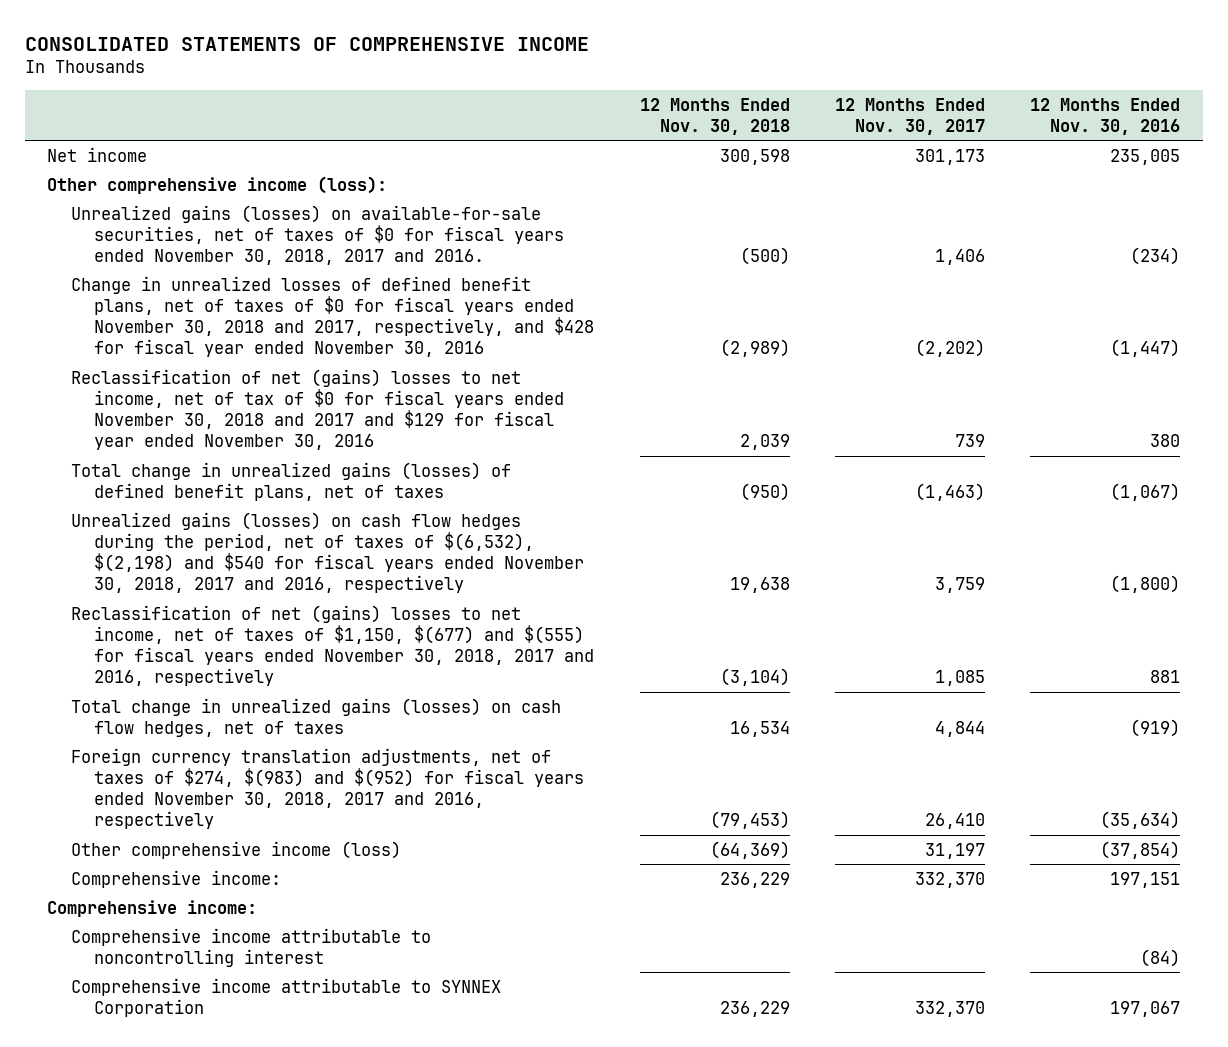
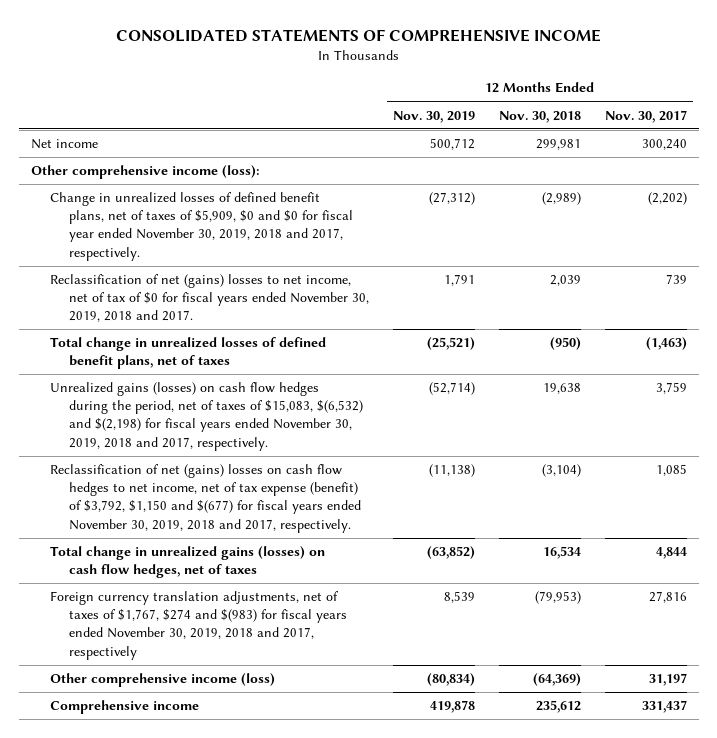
[1030,97,1181,136] 12 Months Ended Nov. 30, 2016 -> none
none -> [392,110,475,123] Nov. 30, 2019
[719,148,790,165] 300,598 -> [535,139,581,151] 299,981
[914,148,985,165] 301,173 -> [641,139,687,151] 300,240
[70,204,565,265] Unrealized gains (losses) on available-for-sale securities, net of taxes of $0 for fiscal years ended November 30, 2018, 2017 and 2016. -> none
[70,275,595,358] Change in unrealized losses of defined benefit plans, net of taxes of $0 for fiscal years ended November 30, 2018 and 2017, respectively, and $428 for fiscal year ended November 30, 2016 -> [49,192,353,261] Change in unrealized losses of defined benefit plans, net of taxes of $5,909, $0 and $0 for fiscal year ended November 30, 2019, 2018 and 2017, respectively.
[70,368,565,451] Reclassification of net (gains) losses to net income, net of tax of $0 for fiscal years ended November 30, 2018 and 2017 and $129 for fiscal year ended November 30, 2016 -> [49,274,369,323] Reclassification of net (gains) losses to net income, net of tax of $0 for fiscal years ended November 30, 2019, 2018 and 2017.
[70,461,511,501] Total change in unrealized gains (losses) of defined benefit plans, net of taxes -> [49,337,326,370] Total change in unrealized losses of defined benefit plans, net of taxes
[70,511,585,594] Unrealized gains (losses) on cash flow hedges during the period, net of taxes of $(6,532), $(2,198) and $540 for fiscal years ended November 30, 2018, 2017 and 2016, respectively -> [49,382,363,451] Unrealized gains (losses) on cash flow hedges during the period, net of taxes of $15,083, $(6,532) and $(2,198) for fiscal years ended November 30, 2019, 2018 and 2017, respectively.
[70,604,595,687] Reclassification of net (gains) losses to net income, net of taxes of $1,150, $(677) and $(555) for fiscal years ended November 30, 2018, 2017 and 2016, respectively -> [49,464,361,533] Reclassification of net (gains) losses on cash flow hedges to net income, net of tax expense (benefit) of $3,792, $1,150 and $(677) for fiscal years ended November 30, 2019, 2018 and 2017, respectively.
[70,747,585,830] Foreign currency translation adjustments, net of taxes of $274, $(983) and $(952) for fiscal years ended November 30, 2018, 2017 and 2016, respectively -> [49,591,347,660] Foreign currency translation adjustments, net of taxes of $1,767, $274 and $(983) for fiscal years ended November 30, 2019, 2018 and 2017, respectively
[709,811,790,830] (79,453) -> [534,591,581,605] (79,953)
[924,813,985,830] 26,410 -> [648,591,687,604] 27,816
[70,869,281,888] Comprehensive income: -> none
[47,899,258,917] Comprehensive income: -> none
[70,927,431,967] Comprehensive income attributable to noncontrolling interest -> none
[70,977,501,1017] Comprehensive income attributable to SYNNEX Corporation -> [49,700,199,715] Comprehensive income
[719,1000,790,1017] 236,229 -> [535,700,581,714] 235,612
[914,1000,985,1017] 332,370 -> [641,700,687,714] 331,437

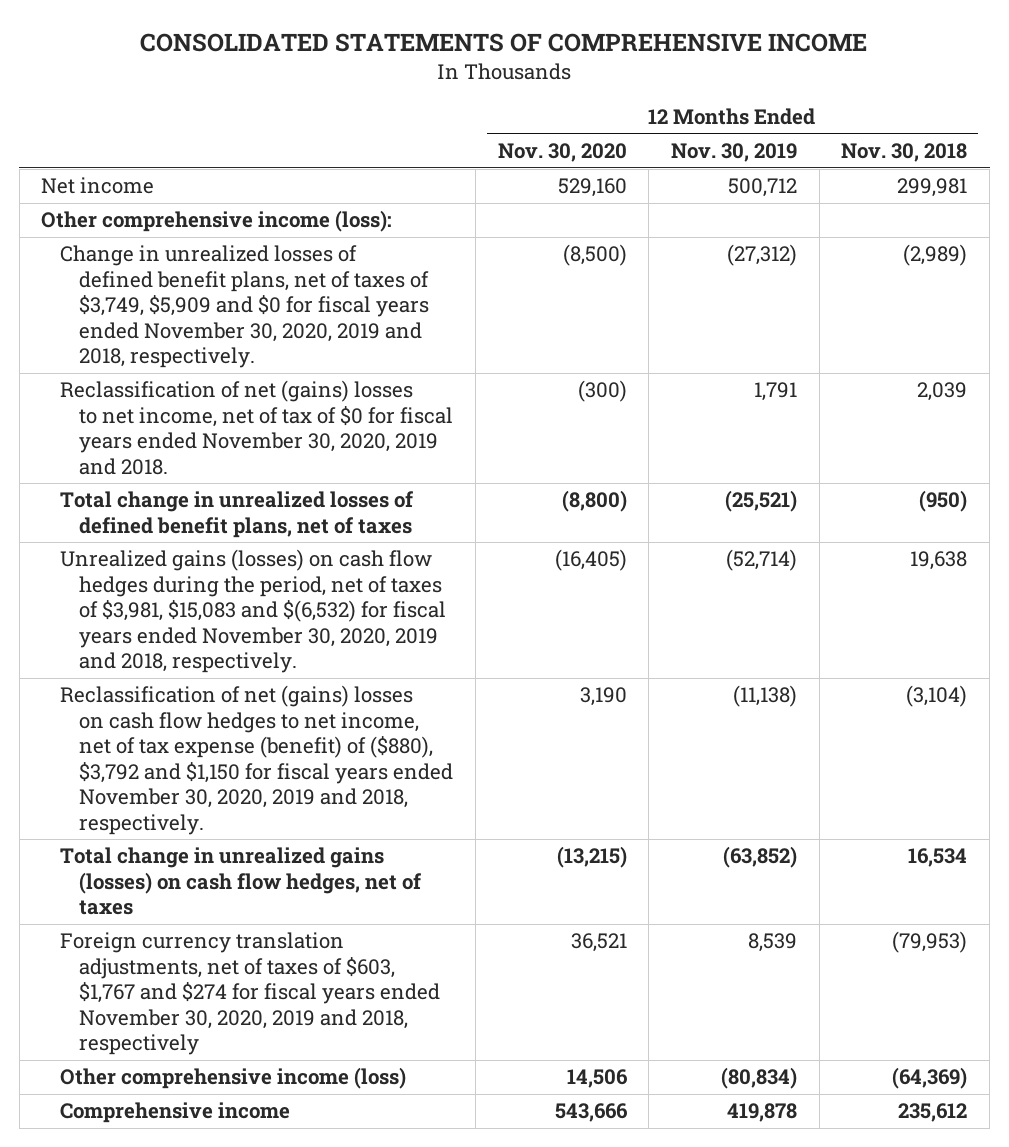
[604,109,687,123] Nov. 30, 2017 -> none
none -> [497,143,627,163] Nov. 30, 2020
[49,192,353,261] Change in unrealized losses of defined benefit plans, net of taxes of $5,909, $0 and $0 for fiscal year ended November 30, 2019, 2018 and 2017, respectively. -> [60,245,430,369] Change in unrealized losses of defined benefit plans, net of taxes of $3,749, $5,909 and $0 for fiscal years ended November 30, 2020, 2019 and 2018, respectively.
[49,274,369,323] Reclassification of net (gains) losses to net income, net of tax of $0 for fiscal years ended November 30, 2019, 2018 and 2017. -> [60,380,454,475] Reclassification of net (gains) losses to net income, net of tax of $0 for fiscal years ended November 30, 2020, 2019 and 2018.
[49,382,363,451] Unrealized gains (losses) on cash flow hedges during the period, net of taxes of $15,083, $(6,532) and $(2,198) for fiscal years ended November 30, 2019, 2018 and 2017, respectively. -> [60,549,447,674] Unrealized gains (losses) on cash flow hedges during the period, net of taxes of $3,981, $15,083 and $(6,532) for fiscal years ended November 30, 2020, 2019 and 2018, respectively.
[49,464,361,533] Reclassification of net (gains) losses on cash flow hedges to net income, net of tax expense (benefit) of $3,792, $1,150 and $(677) for fiscal years ended November 30, 2019, 2018 and 2017, respectively. -> [60,685,454,835] Reclassification of net (gains) losses on cash flow hedges to net income, net of tax expense (benefit) of ($880), $3,792 and $1,150 for fiscal years ended November 30, 2020, 2019 and 2018, respectively.
[49,591,347,660] Foreign currency translation adjustments, net of taxes of $1,767, $274 and $(983) for fiscal years ended November 30, 2019, 2018 and 2017, respectively -> [60,932,441,1056] Foreign currency translation adjustments, net of taxes of $603, $1,767 and $274 for fiscal years ended November 30, 2020, 2019 and 2018, respectively

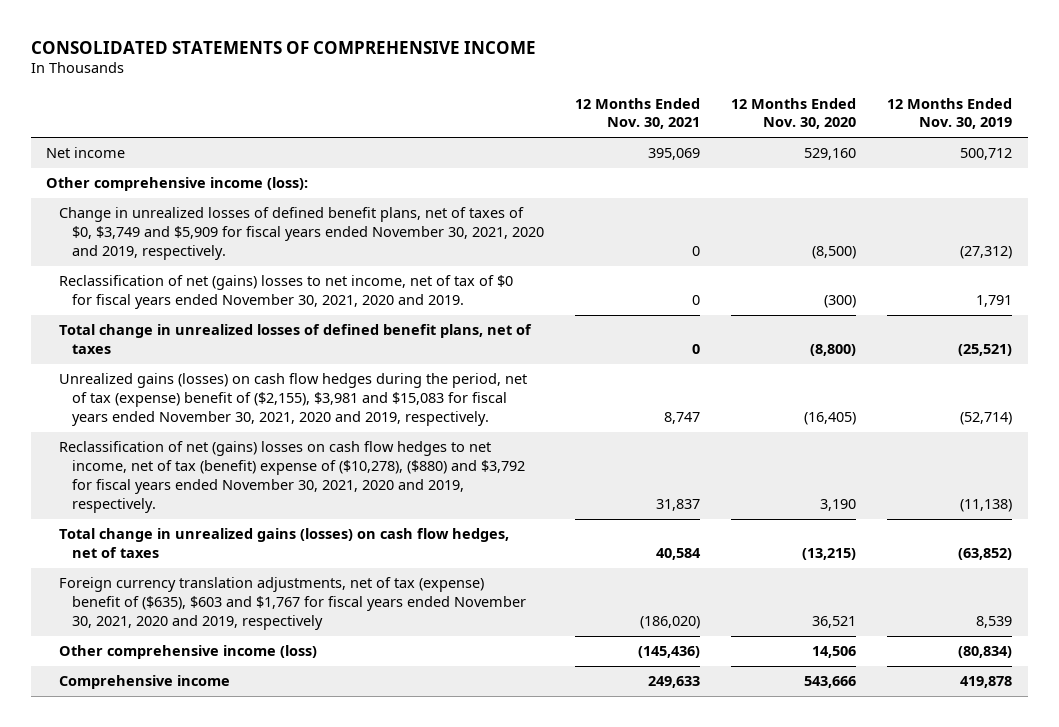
[841,143,968,163] Nov. 30, 2018 -> none
none -> [575,97,701,130] 12 Months Ended Nov. 30, 2021
[60,245,430,369] Change in unrealized losses of defined benefit plans, net of taxes of $3,749, $5,909 and $0 for fiscal years ended November 30, 2020, 2019 and 2018, respectively. -> [59,207,545,261] Change in unrealized losses of defined benefit plans, net of taxes of $0, $3,749 and $5,909 for fiscal years ended November 30, 2021, 2020 and 2019, respectively.
[60,380,454,475] Reclassification of net (gains) losses to net income, net of tax of $0 for fiscal years ended November 30, 2020, 2019 and 2018. -> [59,275,514,310] Reclassification of net (gains) losses to net income, net of tax of $0 for fiscal years ended November 30, 2021, 2020 and 2019.
[60,549,447,674] Unrealized gains (losses) on cash flow hedges during the period, net of taxes of $3,981, $15,083 and $(6,532) for fiscal years ended November 30, 2020, 2019 and 2018, respectively. -> [59,373,528,427] Unrealized gains (losses) on cash flow hedges during the period, net of tax (expense) benefit of ($2,155), $3,981 and $15,083 for fiscal years ended November 30, 2021, 2020 and 2019, respectively.
[60,685,454,835] Reclassification of net (gains) losses on cash flow hedges to net income, net of tax expense (benefit) of ($880), $3,792 and $1,150 for fiscal years ended November 30, 2020, 2019 and 2018, respectively. -> [59,441,526,513] Reclassification of net (gains) losses on cash flow hedges to net income, net of tax (benefit) expense of ($10,278), ($880) and $3,792 for fiscal years ended November 30, 2021, 2020 and 2019, respectively.
[60,932,441,1056] Foreign currency translation adjustments, net of taxes of $603, $1,767 and $274 for fiscal years ended November 30, 2020, 2019 and 2018, respectively -> [59,577,527,631] Foreign currency translation adjustments, net of tax (expense) benefit of ($635), $603 and $1,767 for fiscal years ended November 30, 2021, 2020 and 2019, respectively

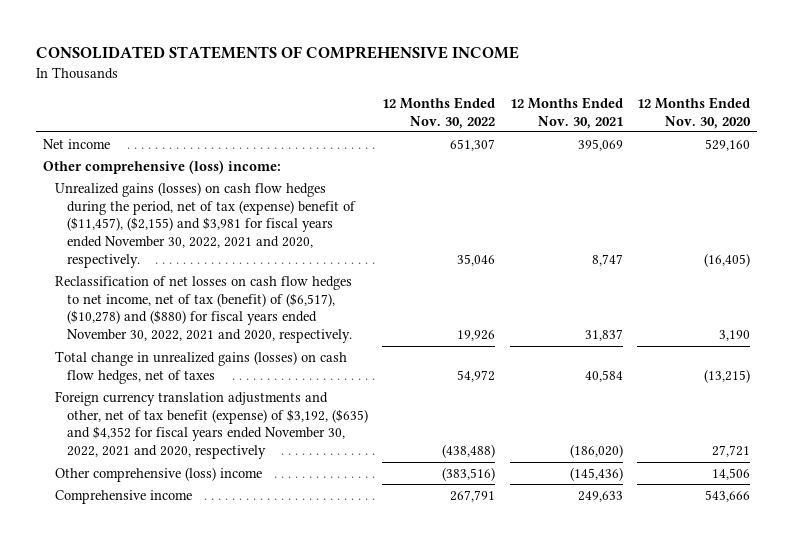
[887,97,1013,130] 12 Months Ended Nov. 30, 2019 -> none
none -> [382,96,496,129] 12 Months Ended Nov. 30, 2022
[59,207,545,261] Change in unrealized losses of defined benefit plans, net of taxes of $0, $3,749 and $5,909 for fiscal years ended November 30, 2021, 2020 and 2019, respectively. -> none
[59,275,514,310] Reclassification of net (gains) losses to net income, net of tax of $0 for fiscal years ended November 30, 2021, 2020 and 2019. -> none
[59,324,533,355] Total change in unrealized losses of defined benefit plans, net of taxes -> none
[46,177,309,192] Other comprehensive income (loss): -> [43,159,282,174] Other comprehensive (loss) income:
[59,373,528,427] Unrealized gains (losses) on cash flow hedges during the period, net of tax (expense) benefit of ($2,155), $3,981 and $15,083 for fiscal years ended November 30, 2021, 2020 and 2019, respectively. -> [54,181,356,269] Unrealized gains (losses) on cash flow hedges during the period, net of tax (expense) benefit of ($11,457), ($2,155) and $3,981 for fiscal years ended November 30, 2022, 2021 and 2020, respectively.
[59,441,526,513] Reclassification of net (gains) losses on cash flow hedges to net income, net of tax (benefit) expense of ($10,278), ($880) and $3,792 for fiscal years ended November 30, 2021, 2020 and 2019, respectively. -> [54,275,352,344] Reclassification of net losses on cash flow hedges to net income, net of tax (benefit) of ($6,517), ($10,278) and ($880) for fiscal years ended November 30, 2022, 2021 and 2020, respectively.
[59,577,527,631] Foreign currency translation adjustments, net of tax (expense) benefit of ($635), $603 and $1,767 for fiscal years ended November 30, 2021, 2020 and 2019, respectively -> [54,390,368,460] Foreign currency translation adjustments and other, net of tax benefit (expense) of $3,192, ($635) and $4,352 for fiscal years ended November 30, 2022, 2021 and 2020, respectively
[812,616,857,629] 36,521 -> [712,445,751,458] 27,721
[59,645,318,660] Other comprehensive income (loss) -> [54,466,262,482] Other comprehensive (loss) income

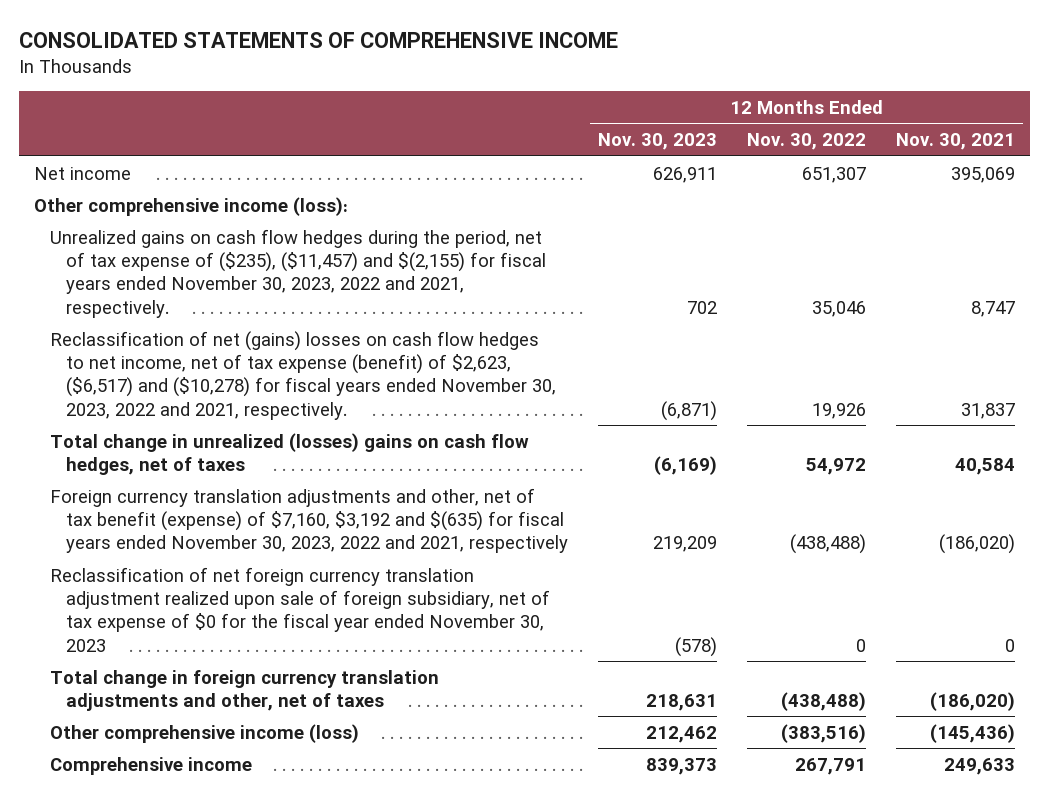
[637,96,752,129] 12 Months Ended Nov. 30, 2020 -> none
none -> [597,133,717,151] Nov. 30, 2023
[43,159,282,174] Other comprehensive (loss) income: -> [34,196,349,216] Other comprehensive income (loss):
[54,181,356,269] Unrealized gains (losses) on cash flow hedges during the period, net of tax (expense) benefit of ($11,457), ($2,155) and $3,981 for fiscal years ended November 30, 2022, 2021 and 2020, respectively. -> [49,228,546,318] Unrealized gains on cash flow hedges during the period, net of tax expense of ($235), ($11,457) and $(2,155) for fiscal years ended November 30, 2023, 2022 and 2021, respectively.
[54,275,352,344] Reclassification of net losses on cash flow hedges to net income, net of tax (benefit) of ($6,517), ($10,278) and ($880) for fiscal years ended November 30, 2022, 2021 and 2020, respectively. -> [49,330,556,420] Reclassification of net (gains) losses on cash flow hedges to net income, net of tax expense (benefit) of $2,623, ($6,517) and ($10,278) for fiscal years ended November 30, 2023, 2022 and 2021, respectively.
[54,350,347,384] Total change in unrealized gains (losses) on cash flow hedges, net of taxes -> [49,432,529,475] Total change in unrealized (losses) gains on cash flow hedges, net of taxes
[54,390,368,460] Foreign currency translation adjustments and other, net of tax benefit (expense) of $3,192, ($635) and $4,352 for fiscal years ended November 30, 2022, 2021 and 2020, respectively -> [49,487,568,554] Foreign currency translation adjustments and other, net of tax benefit (expense) of $7,160, $3,192 and $(635) for fiscal years ended November 30, 2023, 2022 and 2021, respectively
none -> [49,566,550,652] Reclassification of net foreign currency translation adjustment realized upon sale of foreign subsidiary, net of tax expense of $0 for the fiscal year ended November 30, 2023
none -> [49,669,439,711] Total change in foreign currency translation adjustments and other, net of taxes
[54,466,262,482] Other comprehensive (loss) income -> [49,723,359,743] Other comprehensive income (loss)

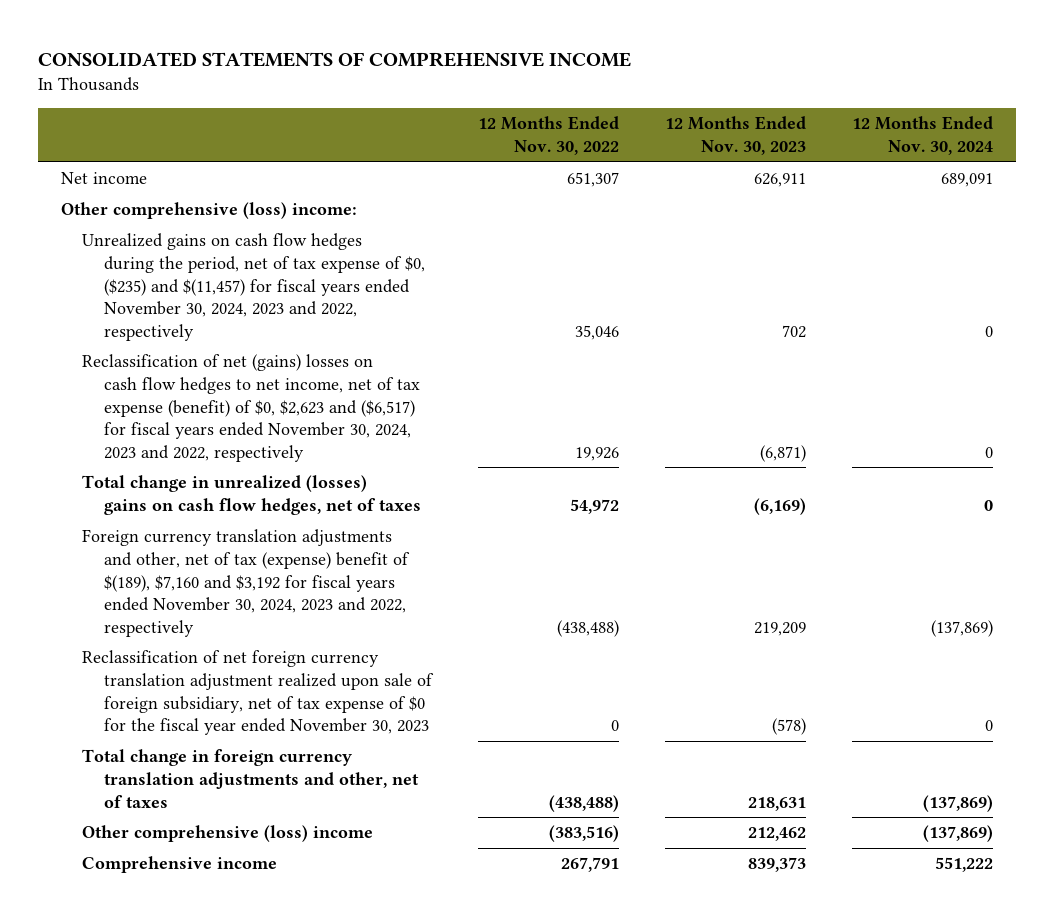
[896,133,1016,151] Nov. 30, 2021 -> none
none -> [851,116,993,155] 12 Months Ended Nov. 30, 2024
[34,196,349,216] Other comprehensive income (loss): -> [60,202,357,220] Other comprehensive (loss) income:
[49,228,546,318] Unrealized gains on cash flow hedges during the period, net of tax expense of ($235), ($11,457) and $(2,155) for fiscal years ended November 30, 2023, 2022 and 2021, respectively. -> [82,233,425,341] Unrealized gains on cash flow hedges during the period, net of tax expense of $0, ($235) and $(11,457) for fiscal years ended November 30, 2024, 2023 and 2022, respectively
[49,330,556,420] Reclassification of net (gains) losses on cash flow hedges to net income, net of tax expense (benefit) of $2,623, ($6,517) and ($10,278) for fiscal years ended November 30, 2023, 2022 and 2021, respectively. -> [82,354,420,462] Reclassification of net (gains) losses on cash flow hedges to net income, net of tax expense (benefit) of $0, $2,623 and ($6,517) for fiscal years ended November 30, 2024, 2023 and 2022, respectively
[49,487,568,554] Foreign currency translation adjustments and other, net of tax benefit (expense) of $7,160, $3,192 and $(635) for fiscal years ended November 30, 2023, 2022 and 2021, respectively -> [82,529,410,637] Foreign currency translation adjustments and other, net of tax (expense) benefit of $(189), $7,160 and $3,192 for fiscal years ended November 30, 2024, 2023 and 2022, respectively
[49,723,359,743] Other comprehensive income (loss) -> [82,825,374,843] Other comprehensive (loss) income

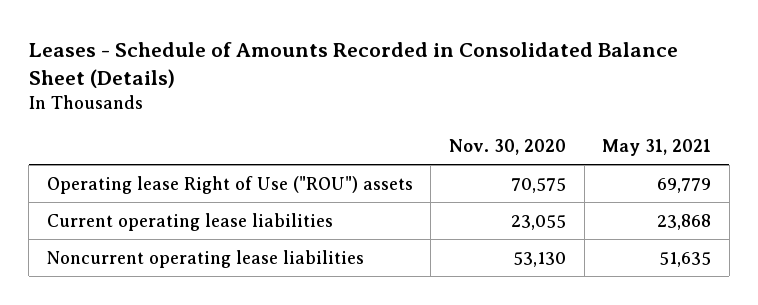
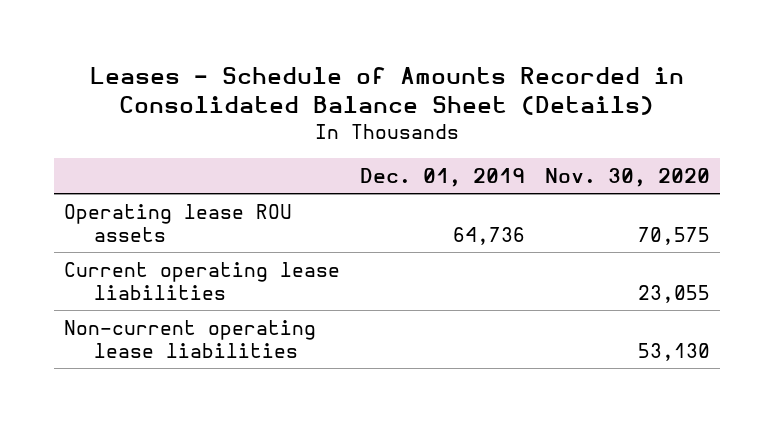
[602,138,712,156] May 31, 2021 -> none
none -> [359,168,525,188] Dec. 01, 2019
[46,175,413,194] Operating lease Right of Use ("ROU") assets -> [64,203,293,242] Operating lease ROU assets
[46,249,364,268] Noncurrent operating lease liabilities -> [64,319,317,358] Non-current operating lease liabilities

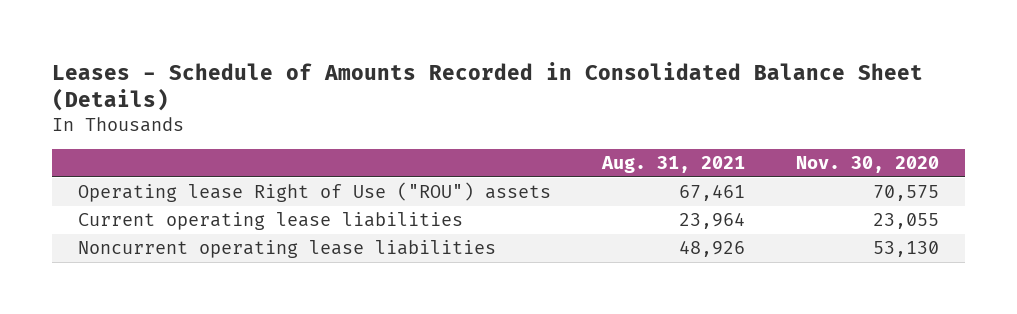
[359,168,525,188] Dec. 01, 2019 -> none
none -> [600,156,745,174] Aug. 31, 2021
[64,203,293,242] Operating lease ROU assets -> [77,182,551,203] Operating lease Right of Use ("ROU") assets
[64,319,317,358] Non-current operating lease liabilities -> [77,240,496,259] Noncurrent operating lease liabilities

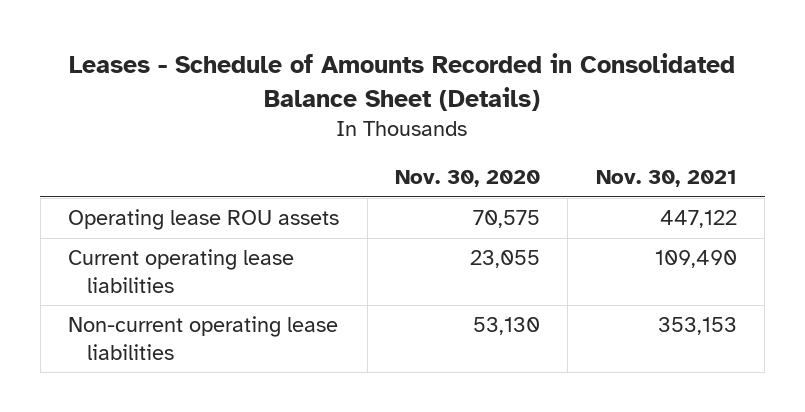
[600,156,745,174] Aug. 31, 2021 -> none
none -> [595,170,737,188] Nov. 30, 2021
[77,182,551,203] Operating lease Right of Use ("ROU") assets -> [68,209,340,231] Operating lease ROU assets
[77,240,496,259] Noncurrent operating lease liabilities -> [68,316,339,360] Non-current operating lease liabilities

